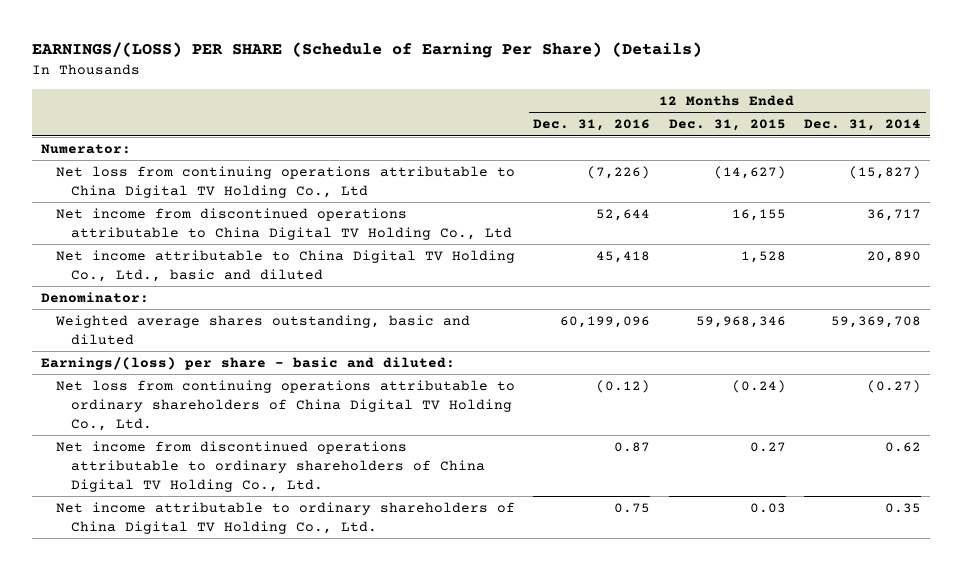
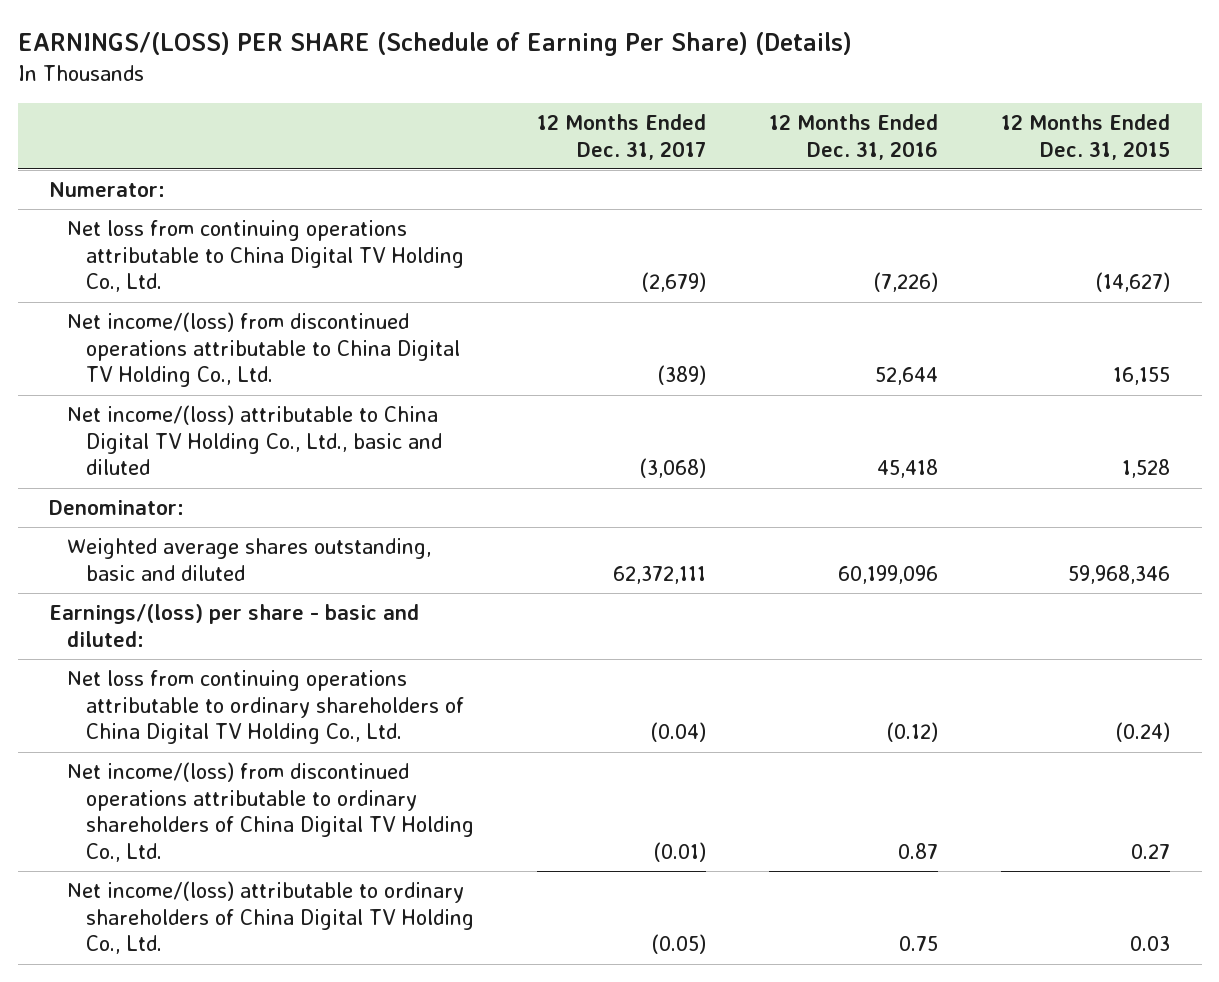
[804,119,922,132] Dec. 31, 2014 -> none
none -> [536,113,706,160] 12 Months Ended Dec. 31, 2017
[55,165,515,198] Net loss from continuing operations attributable to China Digital TV Holding Co., Ltd -> [67,220,464,293] Net loss from continuing operations attributable to China Digital TV Holding Co., Ltd.
[55,207,512,240] Net income from discontinued operations attributable to China Digital TV Holding Co., Ltd -> [67,312,460,388] Net income/(loss) from discontinued operations attributable to China Digital TV Holding Co., Ltd.
[55,249,515,282] Net income attributable to China Digital TV Holding Co., Ltd., basic and diluted -> [67,405,442,476] Net income/(loss) attributable to China Digital TV Holding Co., Ltd., basic and diluted
[55,440,485,492] Net income from discontinued operations attributable to ordinary shareholders of China Digital TV Holding Co., Ltd. -> [67,762,474,862] Net income/(loss) from discontinued operations attributable to ordinary shareholders of China Digital TV Holding Co., Ltd.
[55,501,515,534] Net income attributable to ordinary shareholders of China Digital TV Holding Co., Ltd. -> [67,881,474,955] Net income/(loss) attributable to ordinary shareholders of China Digital TV Holding Co., Ltd.

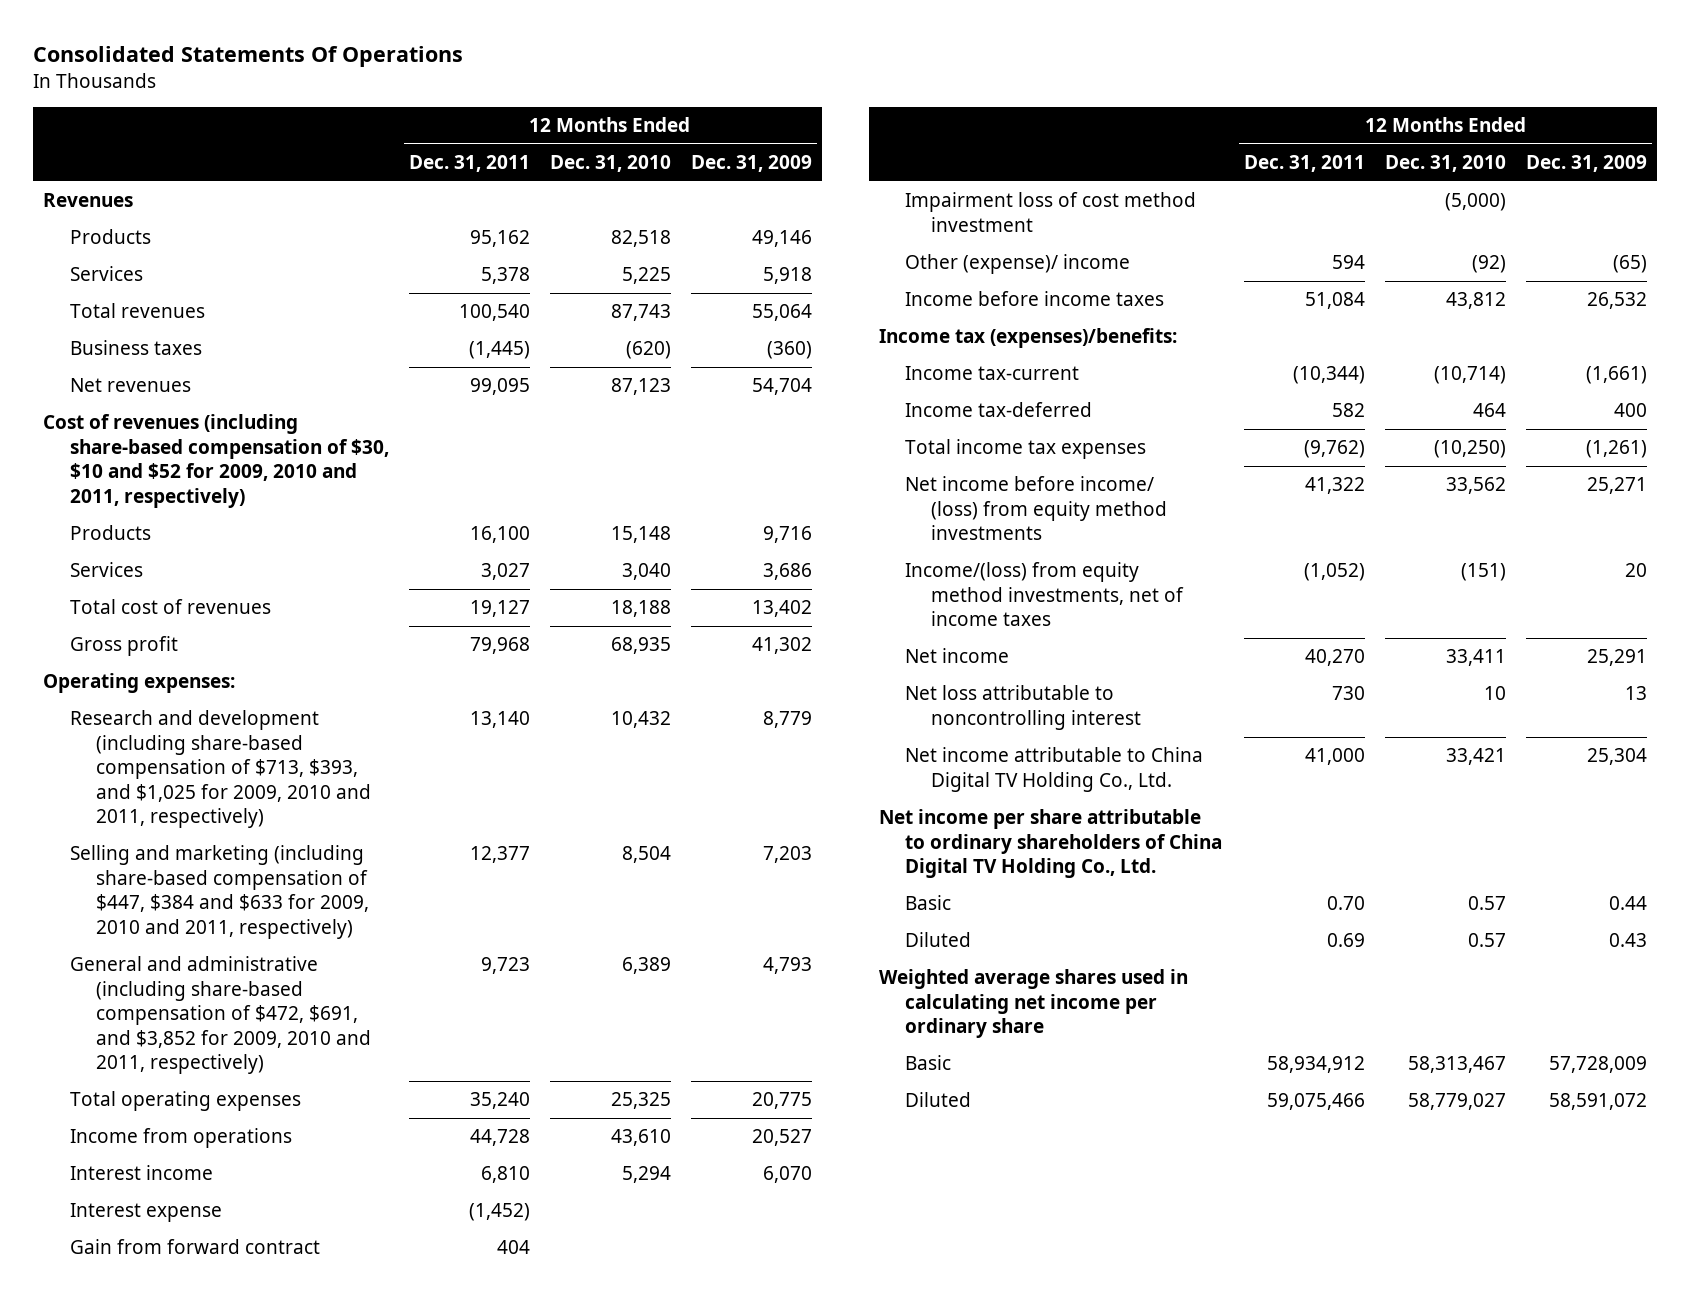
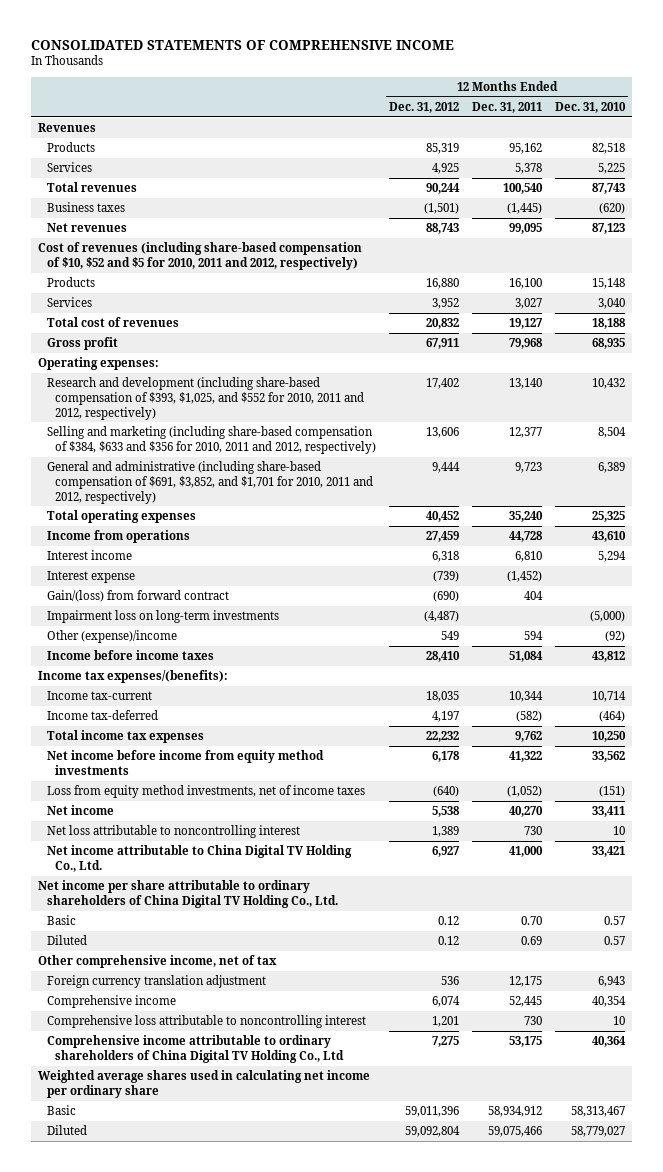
[33,46,464,68] Consolidated Statements Of Operations -> [31,39,455,50] CONSOLIDATED STATEMENTS OF COMPREHENSIVE INCOME
[690,155,812,173] Dec. 31, 2009 -> none
none -> [389,102,460,114] Dec. 31, 2012
[43,414,389,508] Cost of revenues (including share-based compensation of $30, $10 and $52 for 2009, 2010 and 2011, respectively) -> [37,242,362,270] Cost of revenues (including share-based compensation of $10, $52 and $5 for 2010, 2011 and 2012, respectively)
[69,710,371,829] Research and development (including share-based compensation of $713, $393, and $1,025 for 2009, 2010 and 2011, respectively) -> [46,377,365,420] Research and development (including share-based compensation of $393, $1,025, and $552 for 2010, 2011 and 2012, respectively)
[69,845,369,939] Selling and marketing (including share-based compensation of $447, $384 and $633 for 2009, 2010 and 2011, respectively) -> [46,426,377,454] Selling and marketing (including share-based compensation of $384, $633 and $356 for 2010, 2011 and 2012, respectively)
[69,956,371,1075] General and administrative (including share-based compensation of $472, $691, and $3,852 for 2009, 2010 and 2011, respectively) -> [46,461,374,504] General and administrative (including share-based compensation of $691, $3,852, and $1,701 for 2010, 2011 and 2012, respectively)
[905,192,1197,232] Impairment loss of cost method investment -> none
[69,1239,320,1255] Gain from forward contract -> [46,590,229,603] Gain/(loss) from forward contract
none -> [46,610,279,624] Impairment loss on long-term investments
[905,254,1131,275] Other (expense)/ income -> [46,630,177,644] Other (expense)/income
[878,328,1177,349] Income tax (expenses)/benefits: -> [37,670,228,684] Income tax expenses/(benefits):
[1293,366,1366,385] (10,344) -> [509,691,544,703] 10,344
[1434,366,1507,385] (10,714) -> [592,691,627,703] 10,714
[1332,403,1366,418] 582 -> [516,711,543,723] (582)
[1473,403,1507,418] 464 -> [599,711,626,723] (464)
[1304,440,1366,459] (9,762) -> [515,731,543,743] 9,762
[1434,440,1507,459] (10,250) -> [592,731,627,743] 10,250
[905,476,1168,541] Net income before income/ (loss) from equity method investments -> [46,750,324,775] Net income before income from equity method investments
[905,562,1185,627] Income/(loss) from equity method investments, net of income taxes -> [46,785,365,799] Loss from equity method investments, net of income taxes
none -> [37,955,277,969] Other comprehensive income, net of tax
none -> [46,975,266,989] Foreign currency translation adjustment
none -> [46,995,176,1009] Comprehensive income
none -> [46,1015,366,1029] Comprehensive loss attributable to noncontrolling interest
none -> [46,1035,345,1063] Comprehensive income attributable to ordinary shareholders of China Digital TV Holding Co., Ltd

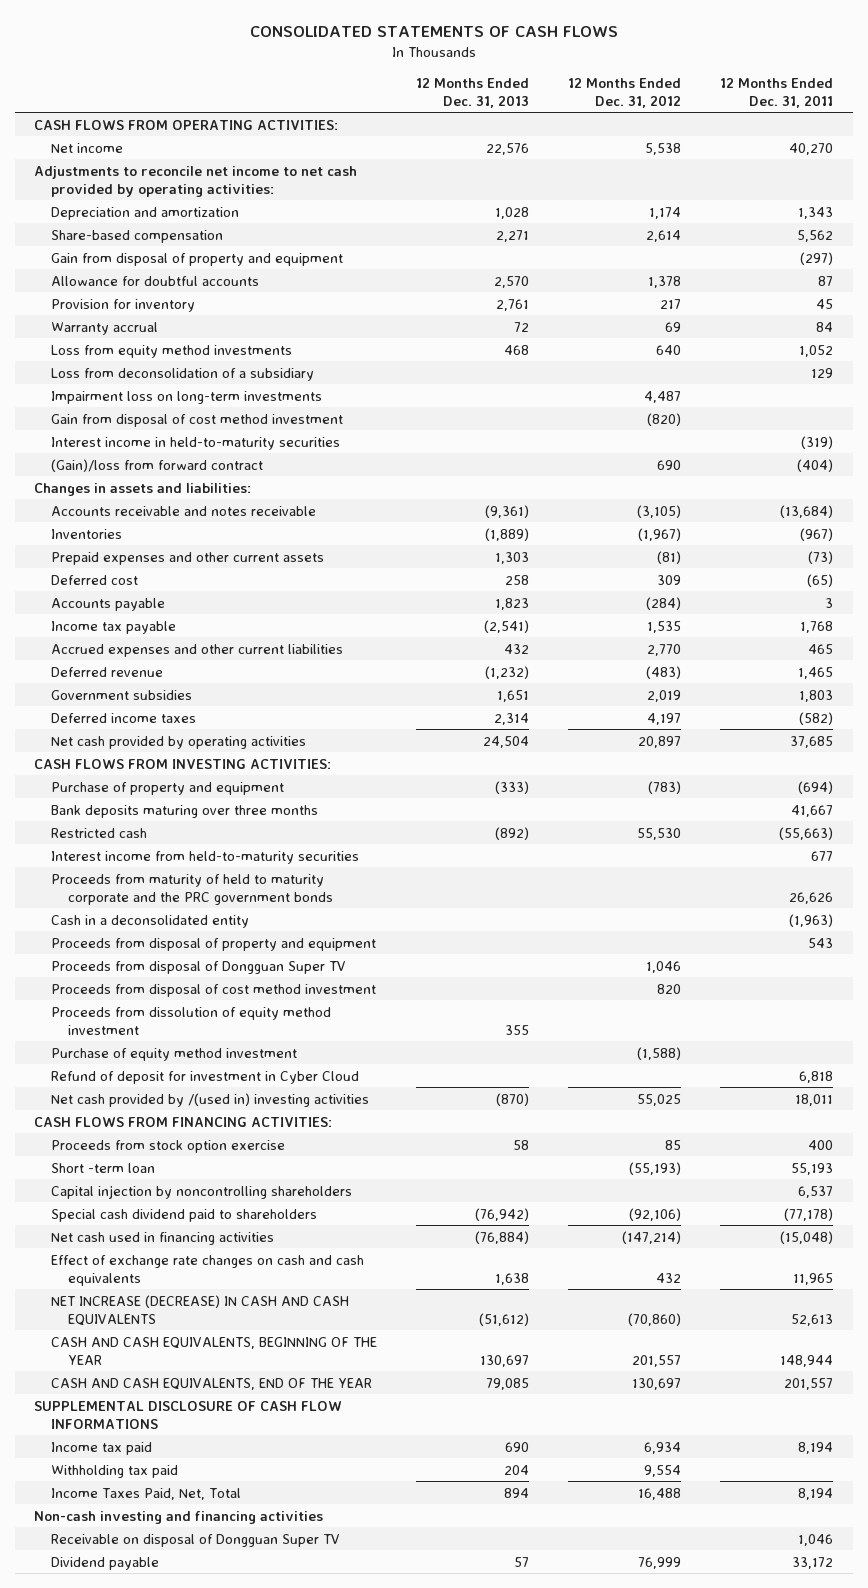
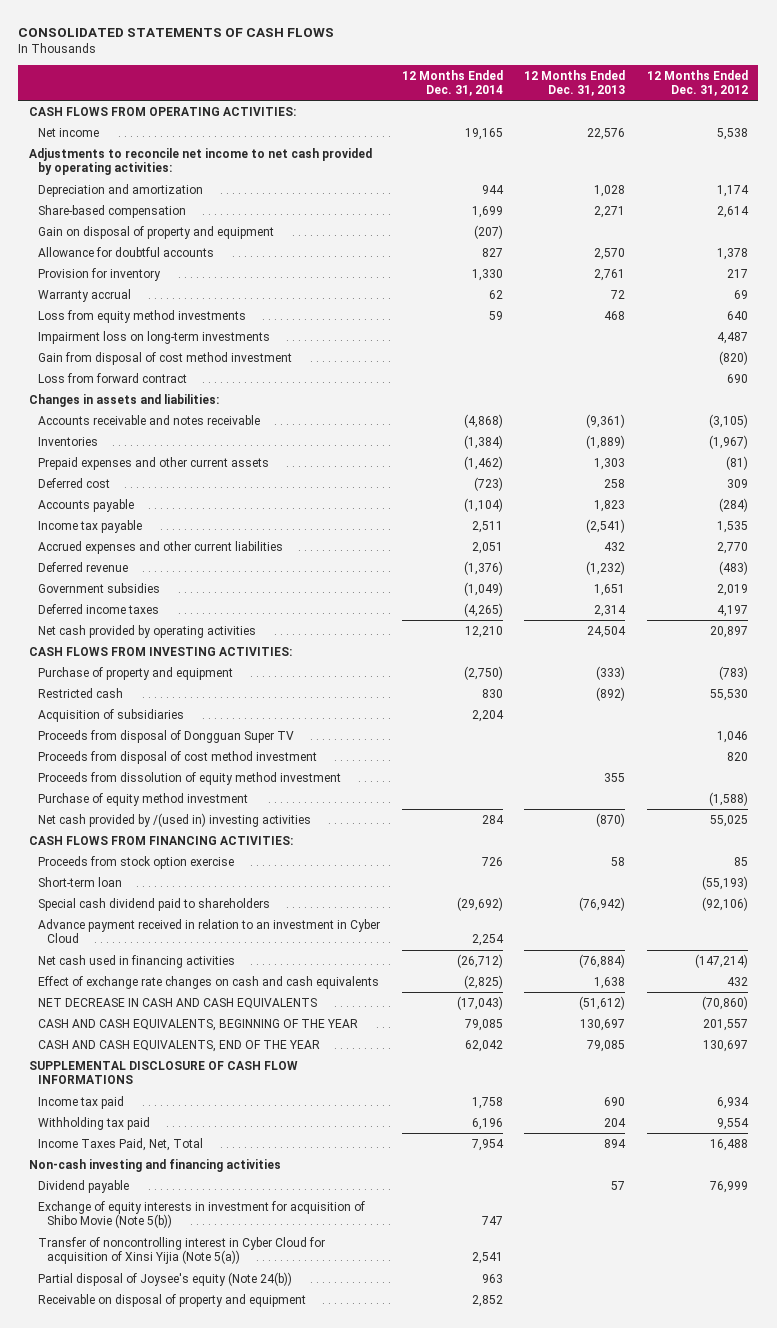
[720,77,834,108] 12 Months Ended Dec. 31, 2011 -> none
none -> [401,69,503,96] 12 Months Ended Dec. 31, 2014
[51,252,344,266] Gain from disposal of property and equipment -> [38,225,275,239] Gain on disposal of property and equipment
[51,367,315,381] Loss from deconsolidation of a subsidiary -> none
[51,436,341,450] Interest income in held-to-maturity securities -> none
[51,458,264,472] (Gain)/loss from forward contract -> [38,372,188,383] Loss from forward contract
[51,804,319,818] Bank deposits maturing over three months -> none
[51,850,360,864] Interest income from held-to-maturity securities -> none
[51,873,334,905] Proceeds from maturity of held to maturity corporate and the PRC government bonds -> none
[51,914,250,928] Cash in a deconsolidated entity -> none
[51,937,377,951] Proceeds from disposal of property and equipment -> none
none -> [38,708,185,722] Acquisition of subsidiaries
[51,1070,360,1084] Refund of deposit for investment in Cyber Cloud -> none
[51,1184,353,1199] Capital injection by noncontrolling shareholders -> none
[51,1162,156,1173] Short -term loan -> [38,876,123,887] Short-term loan
none -> [38,918,381,944] Advance payment received in relation to an investment in Cyber Cloud
[51,1294,350,1326] NET INCREASE (DECREASE) IN CASH AND CASH EQUIVALENTS -> [38,997,318,1009] NET DECREASE IN CASH AND CASH EQUIVALENTS
[51,1533,341,1547] Receivable on disposal of Dongguan Super TV -> none
none -> [38,1200,366,1229] Exchange of equity interests in investment for acquisition of Shibo Movie (Note 5(b))
none -> [38,1236,326,1265] Transfer of noncontrolling interest in Cyber Cloud for acquisition of Xinsi Yijia (Note 5(a))
none -> [38,1271,293,1286] Partial disposal of Joysee's equity (Note 24(b))
none -> [38,1293,307,1307] Receivable on disposal of property and equipment

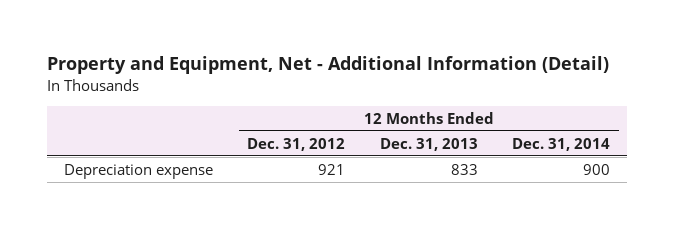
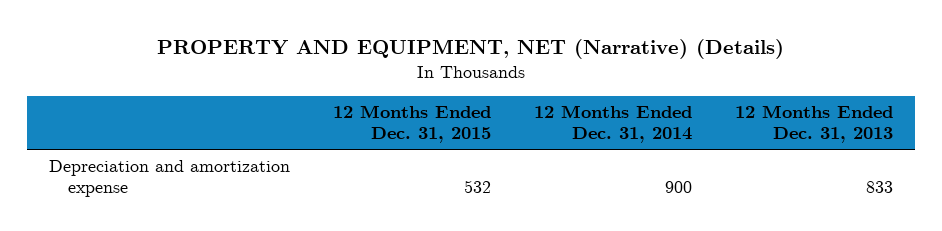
[46,56,609,75] Property and Equipment, Net - Additional Information (Detail) -> [157,39,785,60] PROPERTY AND EQUIPMENT, NET (Narrative) (Details)
[247,137,346,151] Dec. 31, 2012 -> none
none -> [332,105,491,143] 12 Months Ended Dec. 31, 2015
[64,163,214,179] Depreciation expense -> [48,160,290,198] Depreciation and amortization expense

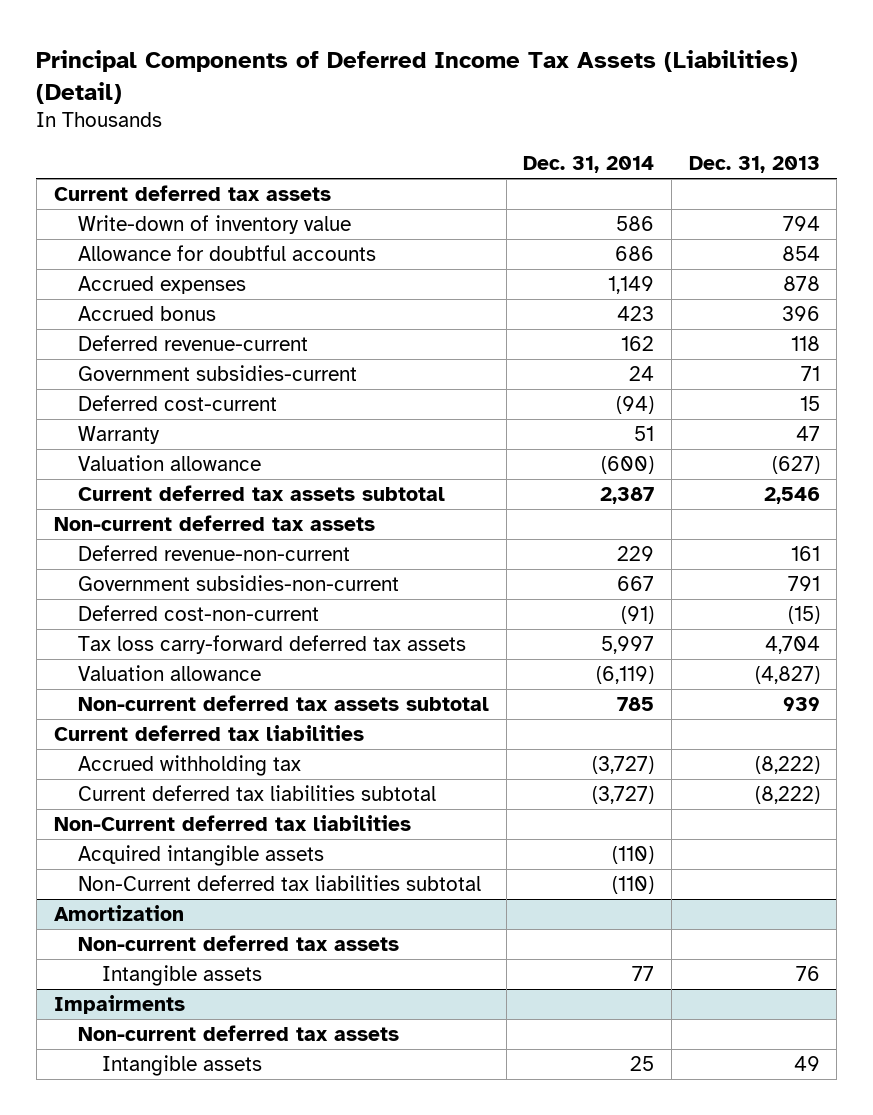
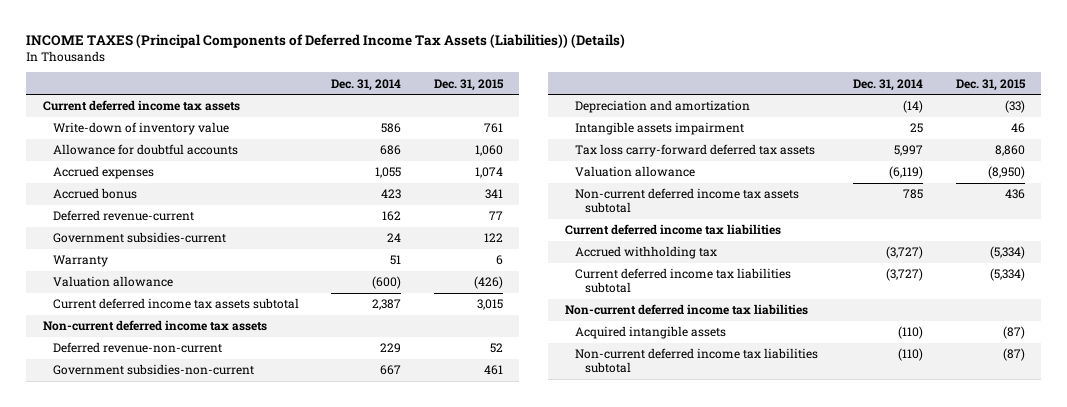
[36,50,799,104] Principal Components of Deferred Income Tax Assets (Liabilities) (Detail) -> [26,33,626,48] INCOME TAXES (Principal Components of Deferred Income Tax Assets (Liabilities)) (Details)
[688,155,820,173] Dec. 31, 2013 -> none
none -> [433,78,504,91] Dec. 31, 2015
[53,185,331,202] Current deferred tax assets -> [42,100,240,112] Current deferred income tax assets
[608,276,655,295] 1,149 -> [375,167,402,179] 1,055
[78,395,278,412] Deferred cost-current -> none
[78,485,446,502] Current deferred tax assets subtotal -> [52,298,299,310] Current deferred income tax assets subtotal
[53,515,375,532] Non-current deferred tax assets -> [42,320,267,332] Non-current deferred income tax assets
[78,605,320,622] Deferred cost-non-current -> none
none -> [574,100,750,114] Depreciation and amortization
none -> [574,122,744,136] Intangible assets impairment
[78,695,490,712] Non-current deferred tax assets subtotal -> [574,188,799,213] Non-current deferred income tax assets subtotal
[53,725,364,742] Current deferred tax liabilities -> [564,224,781,236] Current deferred income tax liabilities
[78,785,437,802] Current deferred tax liabilities subtotal -> [574,268,791,293] Current deferred income tax liabilities subtotal
[53,815,411,832] Non-Current deferred tax liabilities -> [564,304,808,316] Non-current deferred income tax liabilities
[53,905,184,922] Amortization -> none
[78,935,400,952] Non-current deferred tax assets -> none
[102,965,263,987] Intangible assets -> none
[53,995,185,1015] Impairments -> none
[78,1025,400,1042] Non-current deferred tax assets -> none
[102,1055,263,1077] Intangible assets -> none
[78,875,482,892] Non-Current deferred tax liabilities subtotal -> [574,348,818,373] Non-current deferred income tax liabilities subtotal

